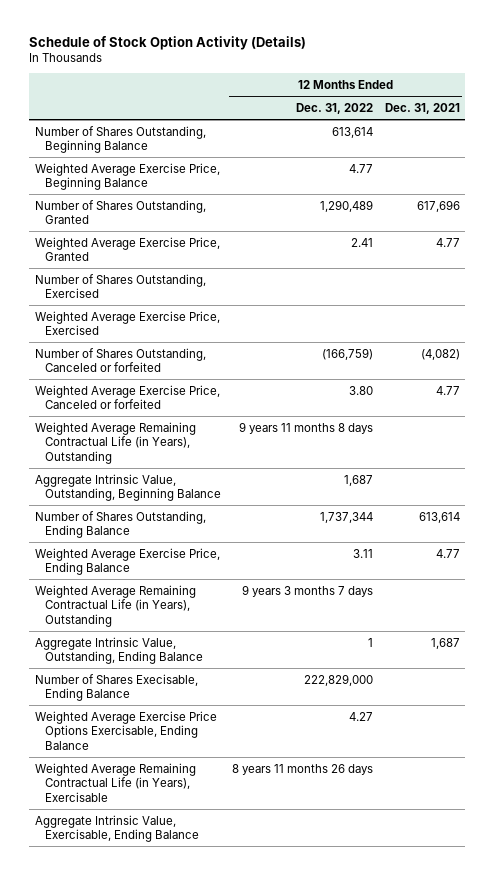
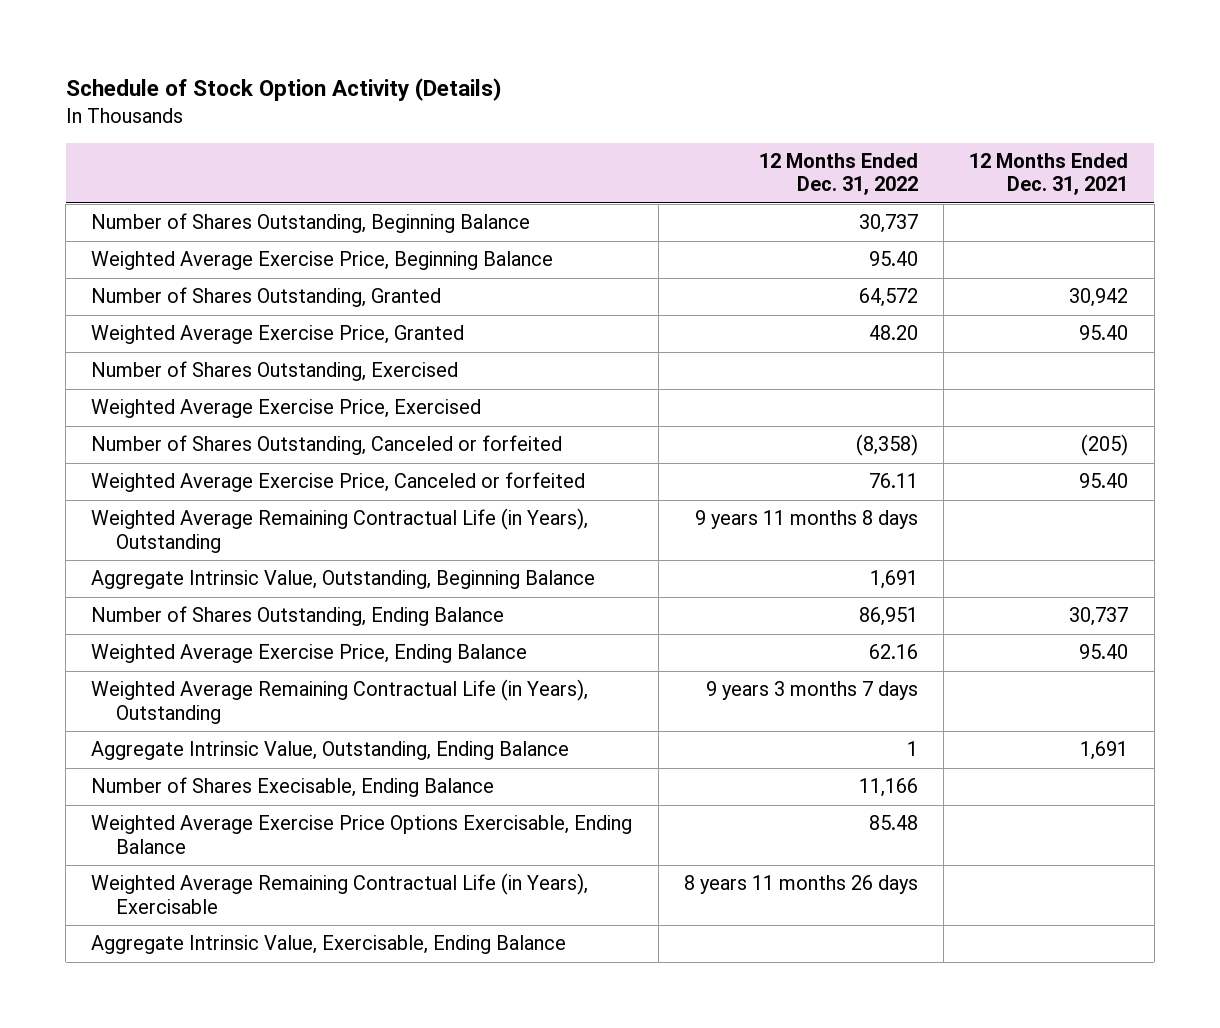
[332,126,374,138] 613,614 -> [858,214,918,234] 30,737
[349,163,374,173] 4.77 -> [868,251,918,267] 95.40
[320,199,374,212] 1,290,489 -> [858,288,918,308] 64,572
[416,199,460,212] 617,696 -> [1069,288,1129,308] 30,942
[351,237,374,247] 2.41 -> [868,325,918,341] 48.20
[435,237,460,247] 4.77 -> [1079,325,1129,341] 95.40
[322,347,374,360] (166,759) -> [855,434,918,457] (8,358)
[420,348,460,360] (4,082) -> [1081,434,1129,457] (205)
[349,385,374,395] 3.80 -> [868,473,918,489] 76.11
[435,385,460,395] 4.77 -> [1079,473,1129,489] 95.40
[344,474,374,486] 1,687 -> [869,570,918,590] 1,691
[320,511,374,523] 1,737,344 -> [858,607,918,627] 86,951
[418,511,460,523] 613,614 -> [1069,607,1129,627] 30,737
[353,548,374,558] 3.11 -> [868,644,918,660] 62.16
[435,548,460,558] 4.77 -> [1079,644,1129,660] 95.40
[430,637,460,649] 1,687 -> [1080,741,1129,761] 1,691
[304,673,374,686] 222,829,000 -> [858,778,918,798] 11,166
[349,711,374,721] 4.27 -> [868,815,918,831] 85.48

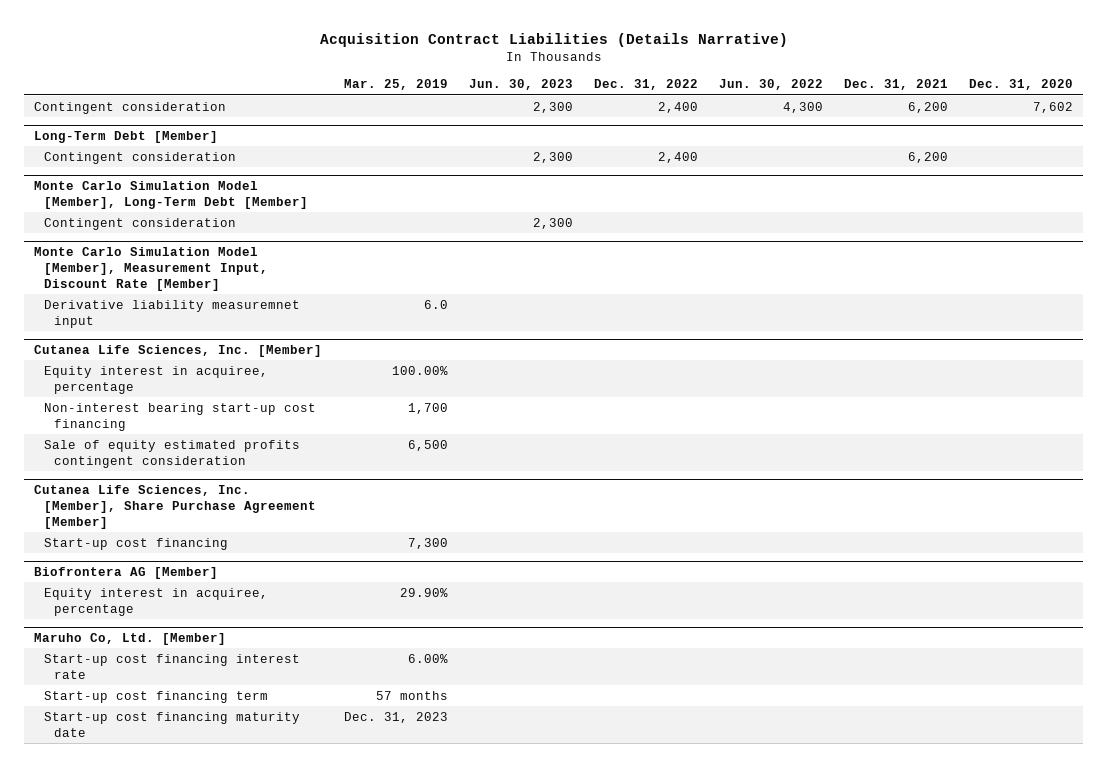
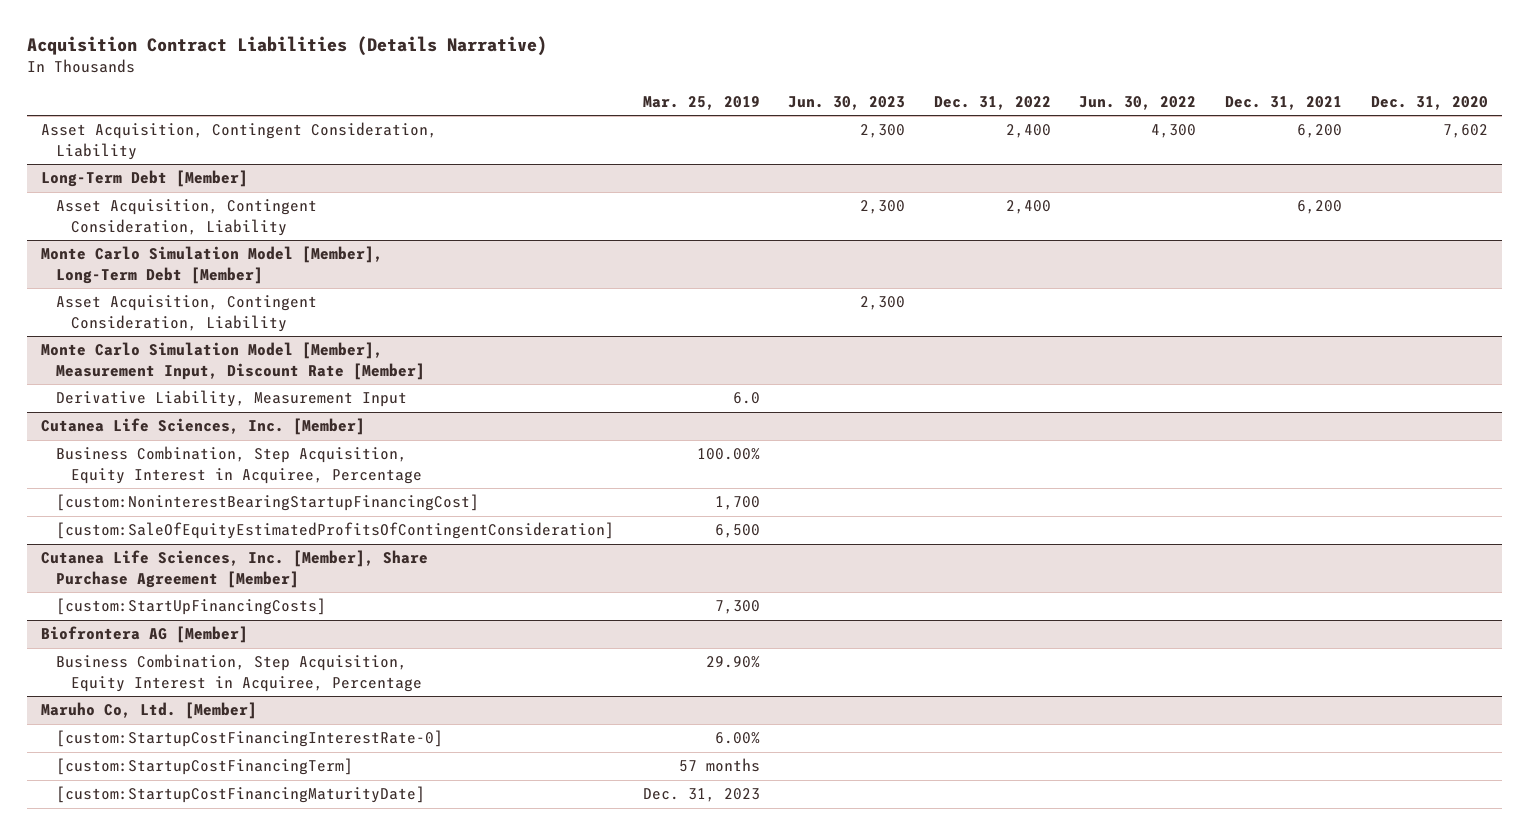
[34,101,227,114] Contingent consideration -> [40,122,437,160] Asset Acquisition, Contingent Consideration, Liability
[44,151,237,164] Contingent consideration -> [55,199,317,236] Asset Acquisition, Contingent Consideration, Liability
[44,217,237,230] Contingent consideration -> [55,295,317,332] Asset Acquisition, Contingent Consideration, Liability
[44,299,301,328] Derivative liability measuremnet input -> [55,390,407,408] Derivative Liability, Measurement Input
[44,365,269,394] Equity interest in acquiree, percentage -> [55,446,423,484] Business Combination, Step Acquisition, Equity Interest in Acquiree, Percentage
[44,402,317,431] Non-interest bearing start-up cost financing -> [55,494,479,512] [custom:NoninterestBearingStartupFinancingCost]
[44,439,301,468] Sale of equity estimated profits contingent consideration -> [55,522,614,540] [custom:SaleOfEquityEstimatedProfitsOfContingentConsideration]
[44,537,229,550] Start-up cost financing -> [55,598,326,616] [custom:StartUpFinancingCosts]
[44,587,269,616] Equity interest in acquiree, percentage -> [55,654,423,692] Business Combination, Step Acquisition, Equity Interest in Acquiree, Percentage
[44,653,301,679] Start-up cost financing interest rate -> [55,730,443,748] [custom:StartupCostFinancingInterestRate-0]
[44,690,269,703] Start-up cost financing term -> [55,758,353,776] [custom:StartupCostFinancingTerm]
[44,711,301,737] Start-up cost financing maturity date -> [55,786,425,804] [custom:StartupCostFinancingMaturityDate]

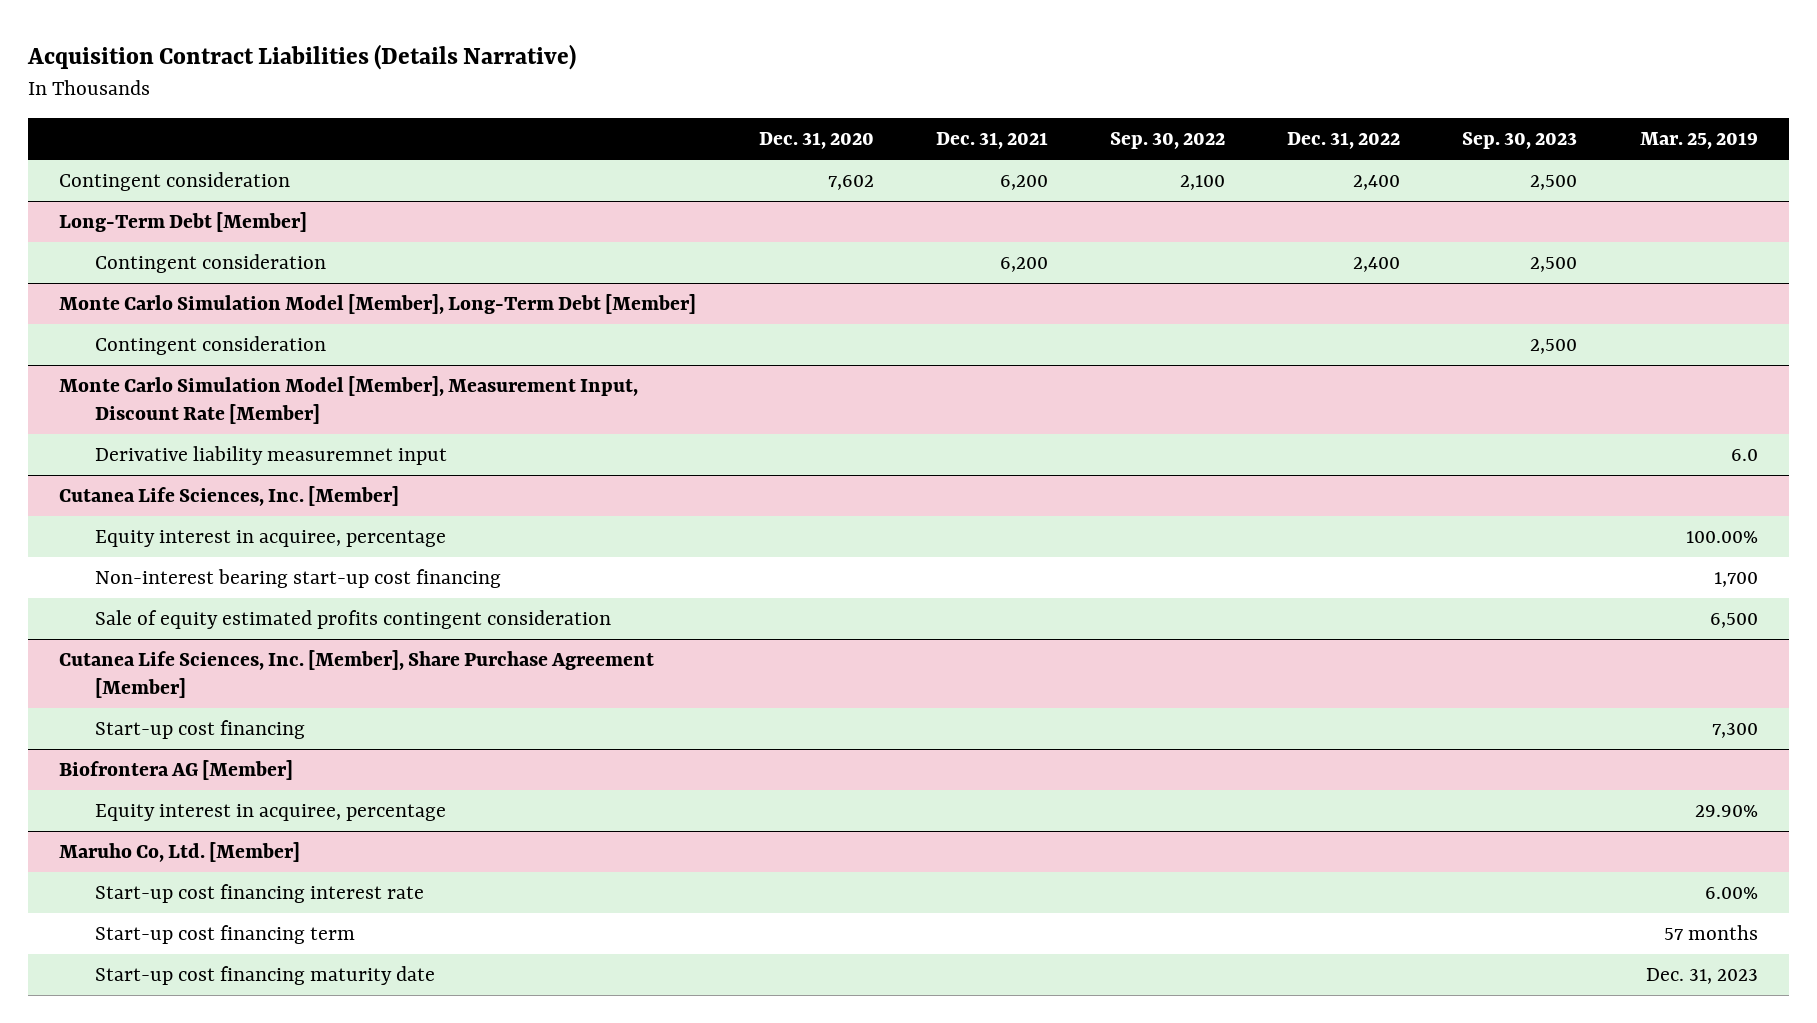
[788,95,906,110] Jun. 30, 2023 -> none
[1079,95,1197,110] Jun. 30, 2022 -> none
none -> [1109,132,1225,150] Sep. 30, 2022
none -> [1462,132,1578,150] Sep. 30, 2023
[40,122,437,160] Asset Acquisition, Contingent Consideration, Liability -> [59,172,291,192] Contingent consideration
[55,199,317,236] Asset Acquisition, Contingent Consideration, Liability -> [94,254,326,274] Contingent consideration
[55,295,317,332] Asset Acquisition, Contingent Consideration, Liability -> [94,336,326,356] Contingent consideration
[55,390,407,408] Derivative Liability, Measurement Input -> [94,446,447,466] Derivative liability measuremnet input
[55,446,423,484] Business Combination, Step Acquisition, Equity Interest in Acquiree, Percentage -> [94,530,446,548] Equity interest in acquiree, percentage
[55,494,479,512] [custom:NoninterestBearingStartupFinancingCost] -> [94,569,501,589] Non-interest bearing start-up cost financing
[55,522,614,540] [custom:SaleOfEquityEstimatedProfitsOfContingentConsideration] -> [94,610,611,630] Sale of equity estimated profits contingent consideration
[55,598,326,616] [custom:StartUpFinancingCosts] -> [94,720,305,740] Start-up cost financing
[55,654,423,692] Business Combination, Step Acquisition, Equity Interest in Acquiree, Percentage -> [94,804,446,822] Equity interest in acquiree, percentage
[55,730,443,748] [custom:StartupCostFinancingInterestRate-0] -> [94,884,424,904] Start-up cost financing interest rate
[55,758,353,776] [custom:StartupCostFinancingTerm] -> [94,925,355,945] Start-up cost financing term
[55,786,425,804] [custom:StartupCostFinancingMaturityDate] -> [94,966,435,986] Start-up cost financing maturity date

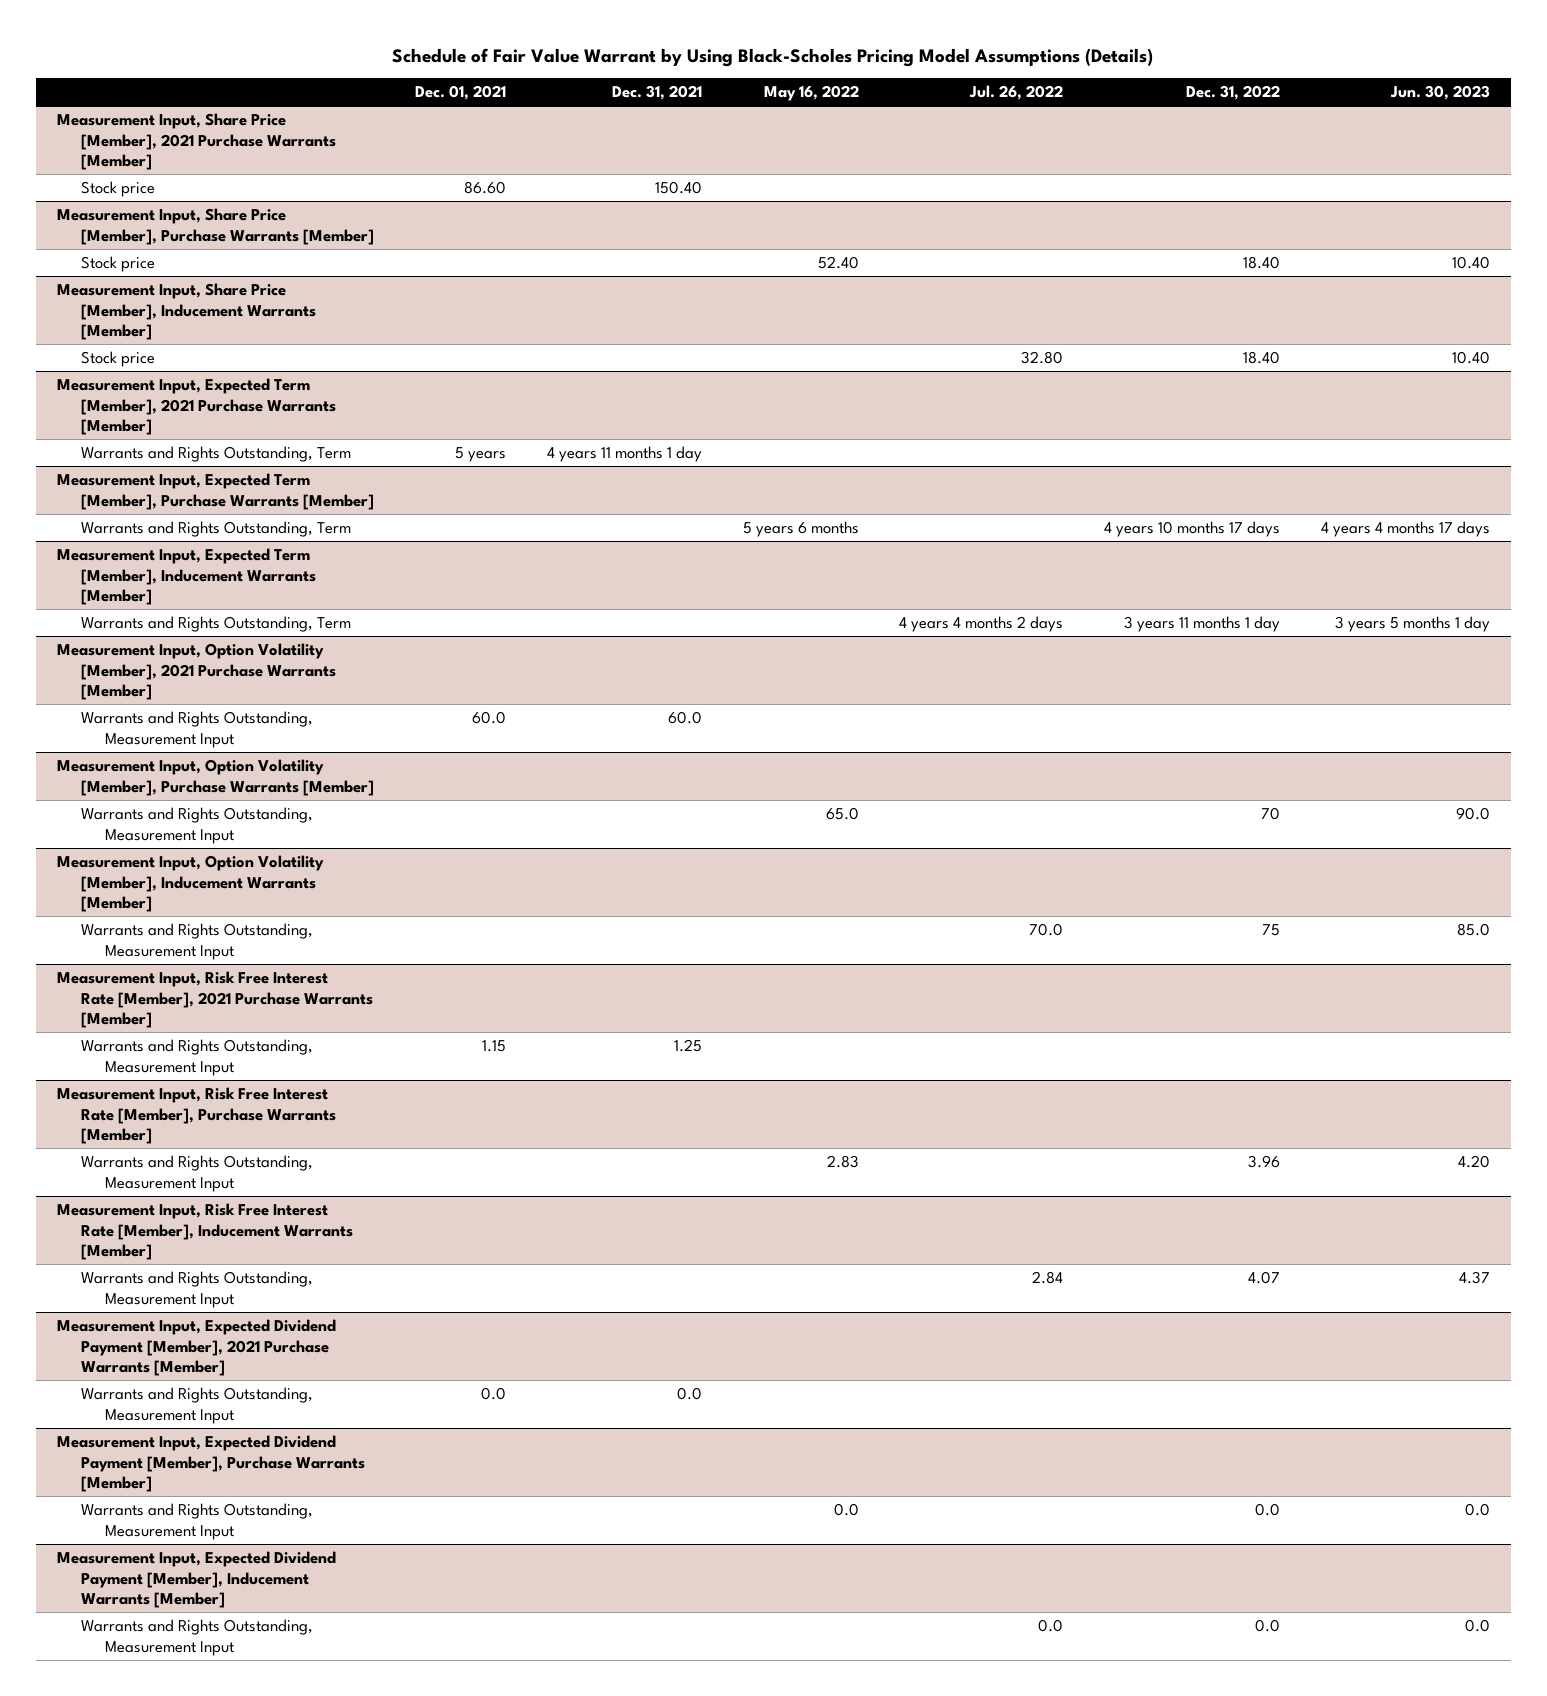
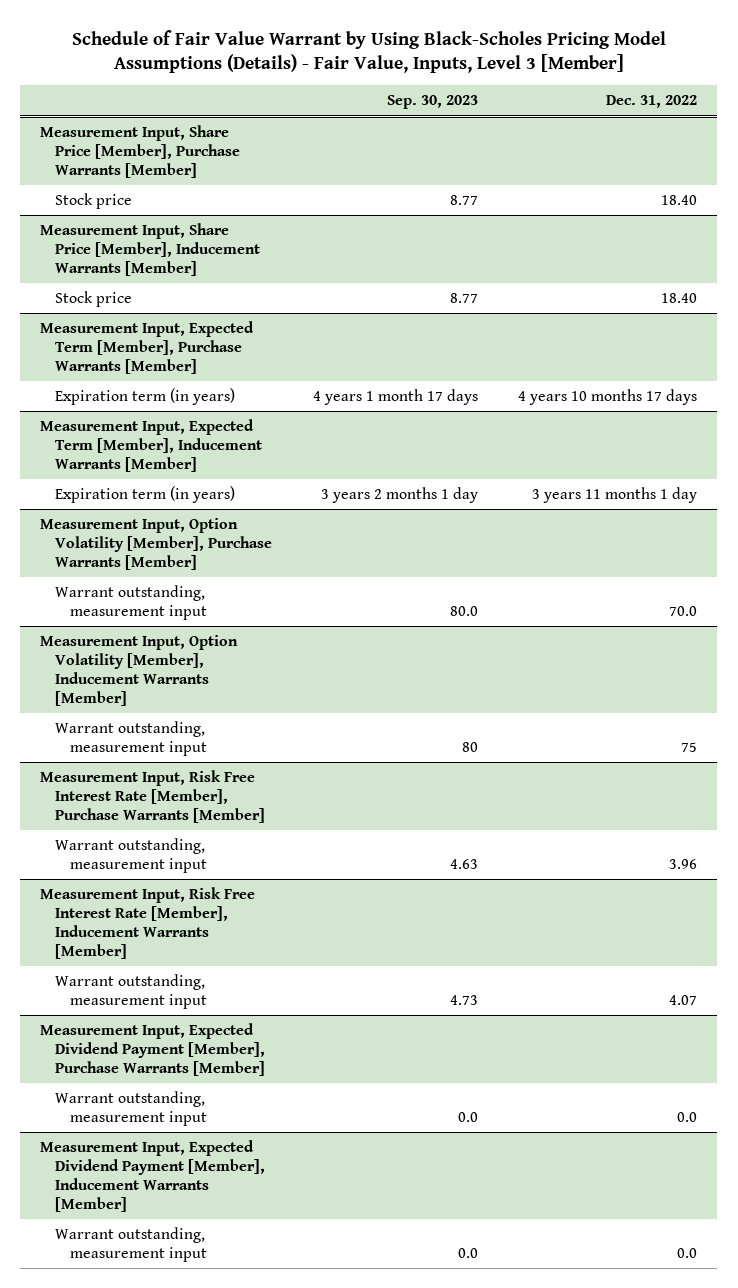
[392,47,1154,67] Schedule of Fair Value Warrant by Using Black-Scholes Pricing Model Assumptions (Details) -> [71,29,666,74] Schedule of Fair Value Warrant by Using Black-Scholes Pricing Model Assumptions (Details) - Fair Value, Inputs, Level 3 [Member]
[414,85,506,101] Dec. 01, 2021 -> none
[611,85,702,101] Dec. 31, 2021 -> none
[763,85,859,102] May 16, 2022 -> none
[969,85,1064,101] Jul. 26, 2022 -> none
[1390,85,1491,101] Jun. 30, 2023 -> none
none -> [386,95,478,110] Sep. 30, 2023
[56,112,337,171] Measurement Input, Share Price [Member], 2021 Purchase Warrants [Member] -> none
[81,180,156,197] Stock price -> none
[56,377,337,436] Measurement Input, Expected Term [Member], 2021 Purchase Warrants [Member] -> none
[81,445,352,462] Warrants and Rights Outstanding, Term -> none
[81,520,352,537] Warrants and Rights Outstanding, Term -> [55,388,236,406] Expiration term (in years)
[56,642,337,701] Measurement Input, Option Volatility [Member], 2021 Purchase Warrants [Member] -> none
[81,710,314,748] Warrants and Rights Outstanding, Measurement Input -> none
[81,615,352,632] Warrants and Rights Outstanding, Term -> [55,486,236,504] Expiration term (in years)
[81,806,314,844] Warrants and Rights Outstanding, Measurement Input -> [55,585,207,620] Warrant outstanding, measurement input
[1261,806,1281,820] 70 -> [669,605,698,616] 70.0
[56,970,374,1029] Measurement Input, Risk Free Interest Rate [Member], 2021 Purchase Warrants [Member] -> none
[81,1038,314,1076] Warrants and Rights Outstanding, Measurement Input -> none
[81,922,314,960] Warrants and Rights Outstanding, Measurement Input -> [55,721,207,756] Warrant outstanding, measurement input
[81,1154,314,1192] Warrants and Rights Outstanding, Measurement Input -> [55,838,207,873] Warrant outstanding, measurement input
[56,1318,336,1377] Measurement Input, Expected Dividend Payment [Member], 2021 Purchase Warrants [Member] -> none
[81,1386,314,1424] Warrants and Rights Outstanding, Measurement Input -> none
[81,1270,314,1308] Warrants and Rights Outstanding, Measurement Input -> [55,974,207,1009] Warrant outstanding, measurement input
[81,1502,314,1540] Warrants and Rights Outstanding, Measurement Input -> [55,1091,207,1126] Warrant outstanding, measurement input
[81,1618,314,1656] Warrants and Rights Outstanding, Measurement Input -> [55,1227,207,1262] Warrant outstanding, measurement input

